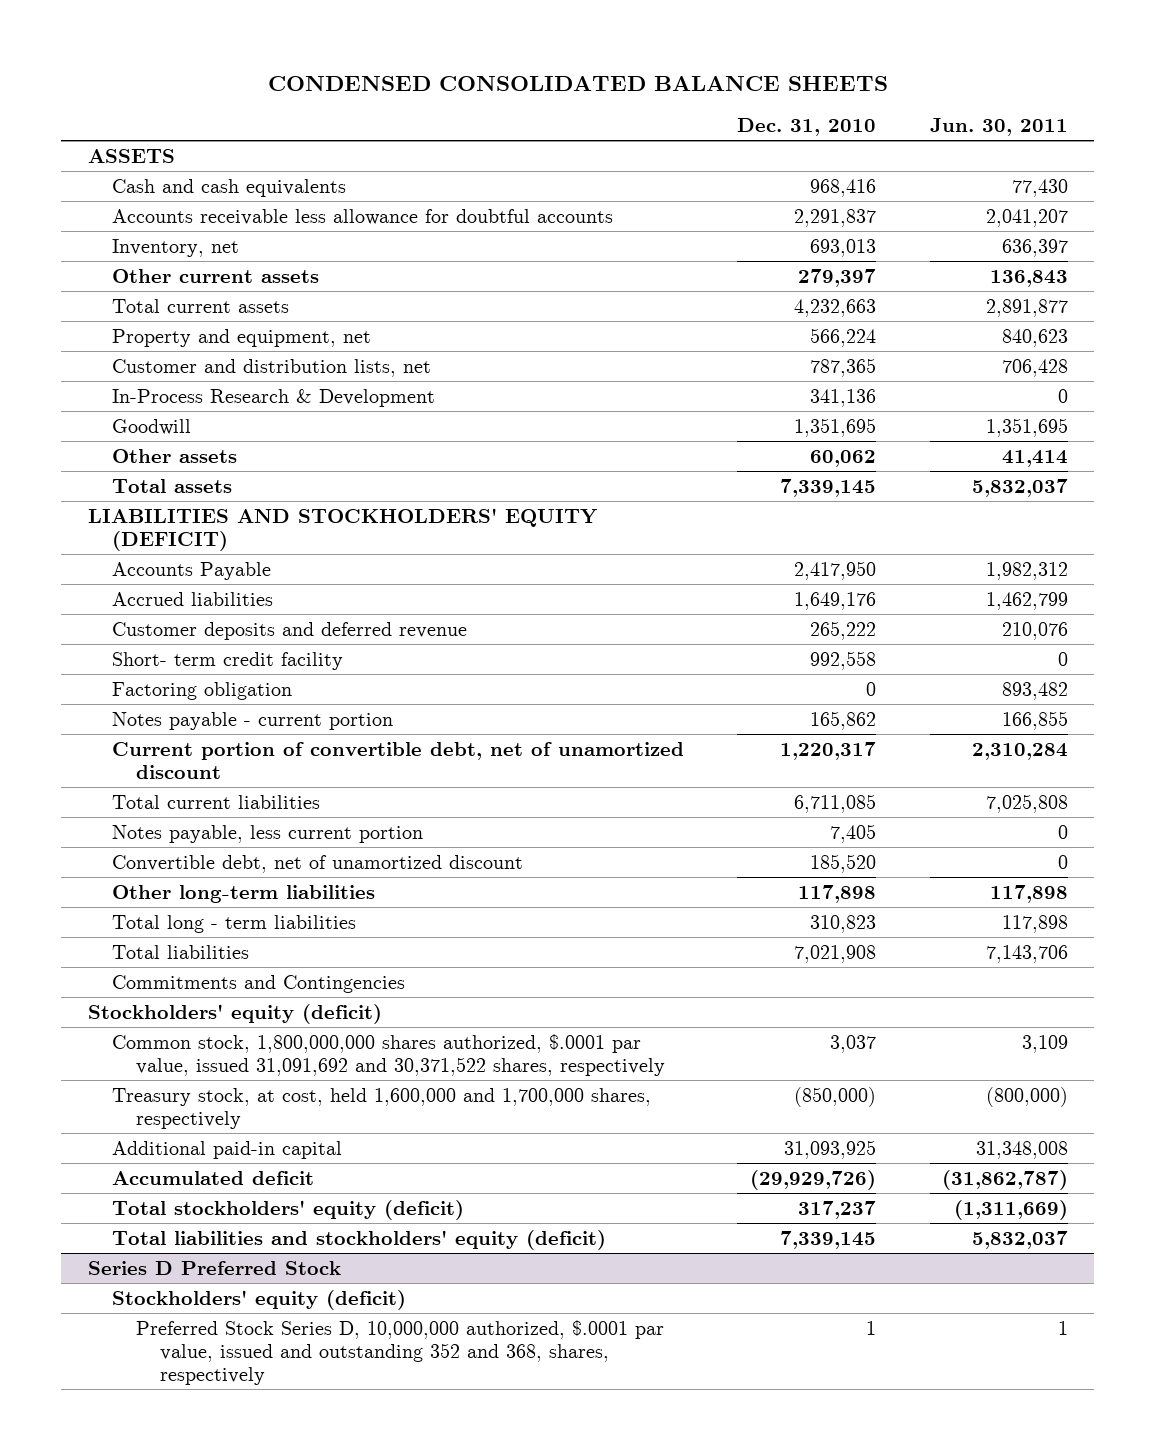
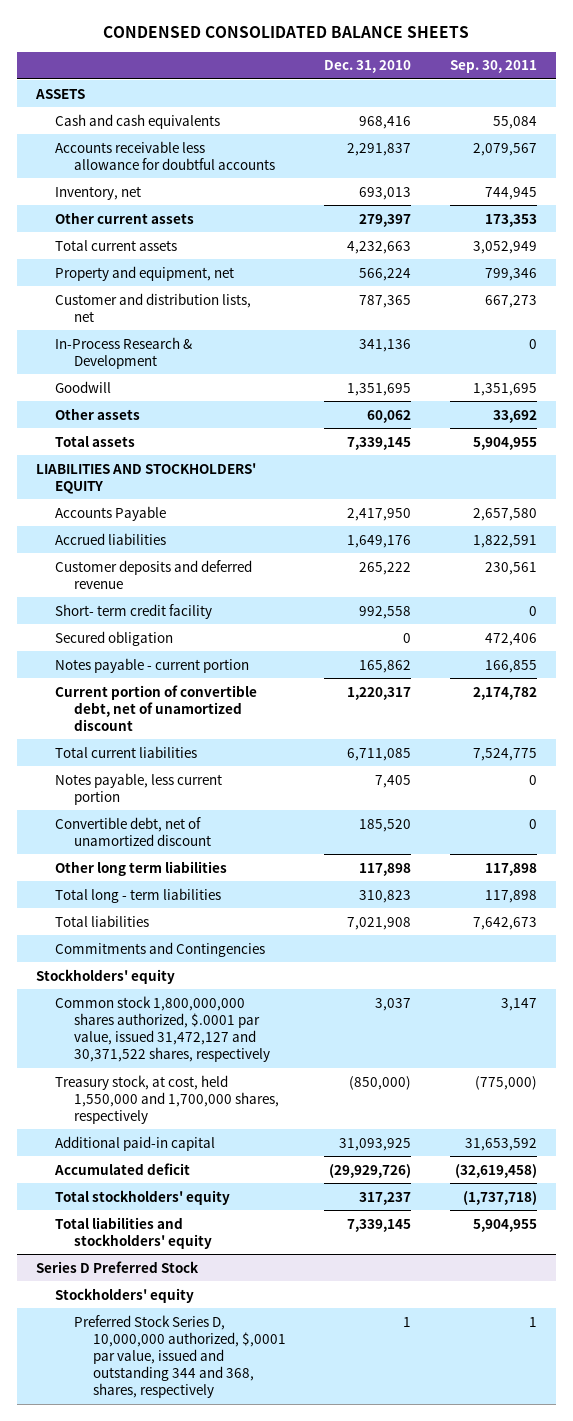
[929,117,1068,136] Jun. 30, 2011 -> none
none -> [449,60,537,74] Sep. 30, 2011
[87,507,597,551] LIABILITIES AND STOCKHOLDERS' EQUITY (DEFICIT) -> [36,462,257,494] LIABILITIES AND STOCKHOLDERS' EQUITY
[111,681,292,700] Factoring obligation -> [55,630,174,646] Secured obligation
[111,884,375,903] Other long-term liabilities -> [55,860,228,876] Other long term liabilities
[87,1003,382,1024] Stockholders' equity (deficit) -> [36,968,176,984] Stockholders' equity
[111,1033,665,1076] Common stock, 1,800,000,000 shares authorized, $.0001 par value, issued 31,091,692 and 30,371,522 shares, respectively -> [55,995,271,1062] Common stock 1,800,000,000 shares authorized, $.0001 par value, issued 31,472,127 and 30,371,522 shares, respectively
[111,1087,651,1129] Treasury stock, at cost, held 1,600,000 and 1,700,000 shares, respectively -> [55,1074,280,1124] Treasury stock, at cost, held 1,550,000 and 1,700,000 shares, respectively
[111,1199,464,1220] Total stockholders' equity (deficit) -> [55,1189,231,1205] Total stockholders' equity
[111,1229,606,1250] Total liabilities and stockholders' equity (deficit) -> [55,1216,213,1249] Total liabilities and stockholders' equity
[111,1289,406,1310] Stockholders' equity (deficit) -> [55,1287,195,1303] Stockholders' equity
[135,1319,664,1385] Preferred Stock Series D, 10,000,000 authorized, $.0001 par value, issued and outstanding 352 and 368, shares, respectively -> [74,1314,287,1399] Preferred Stock Series D, 10,000,000 authorized, $,0001 par value, issued and outstanding 344 and 368, shares, respectively

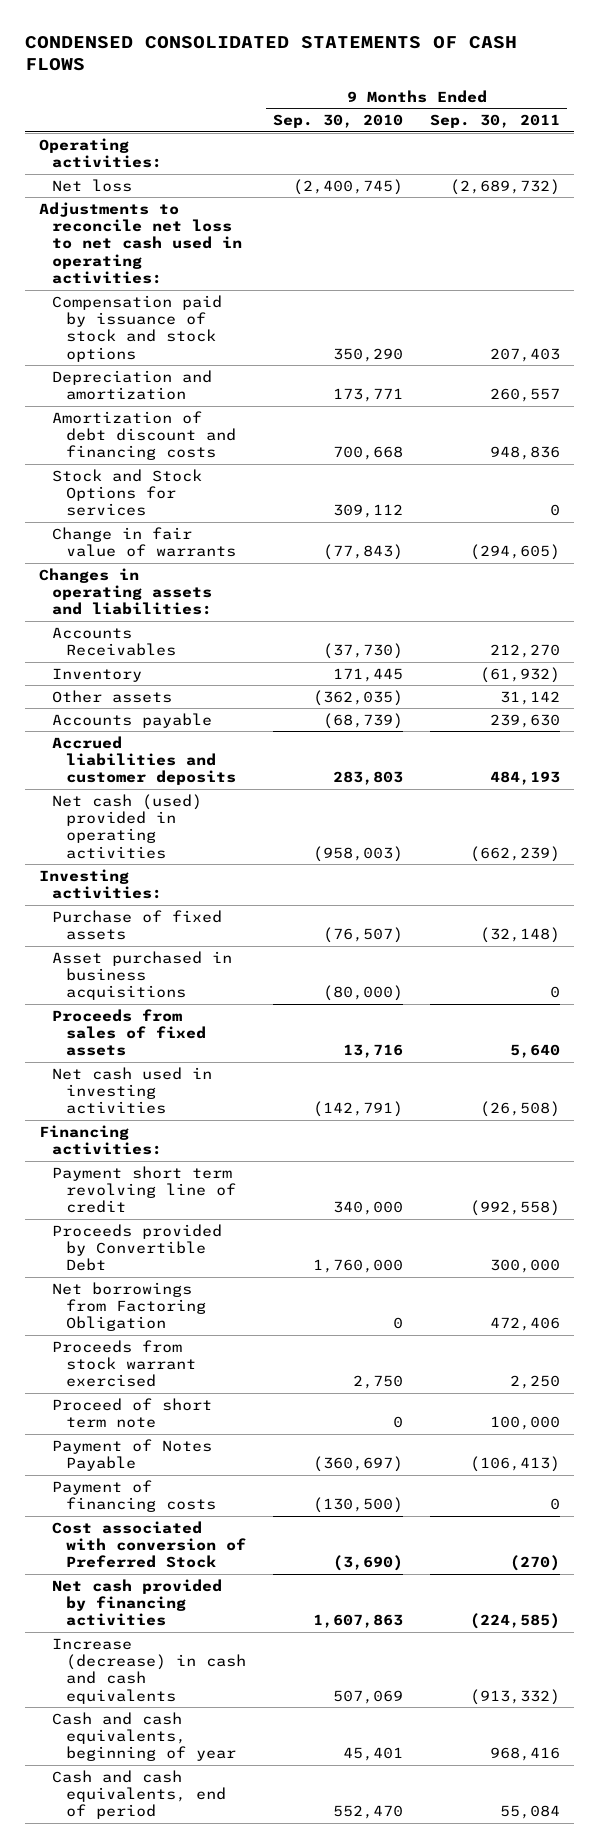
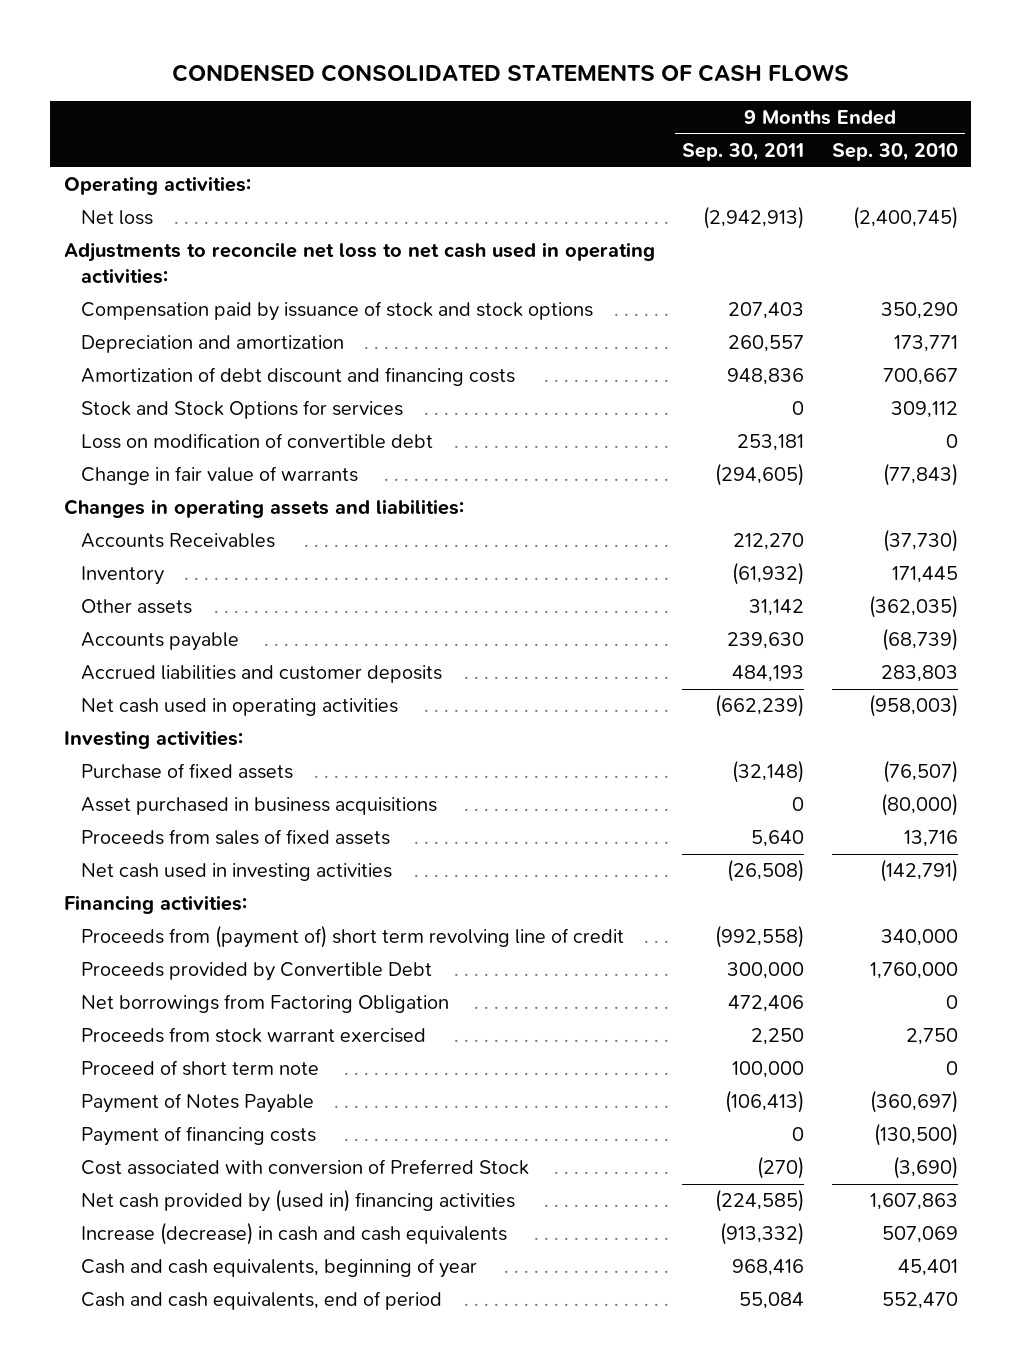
[450,178,561,195] (2,689,732) -> [703,206,805,230] (2,942,913)
[333,446,404,461] 700,668 -> [882,368,958,386] 700,667
none -> [80,433,433,450] Loss on modification of convertible debt
[52,793,203,859] Net cash (used) provided in operating activities -> [80,698,398,717] Net cash used in operating activities
[52,1165,236,1214] Payment short term revolving line of credit -> [80,925,624,949] Proceeds from (payment of) short term revolving line of credit
[52,1578,223,1627] Net cash provided by financing activities -> [80,1189,515,1213] Net cash provided by (used in) financing activities

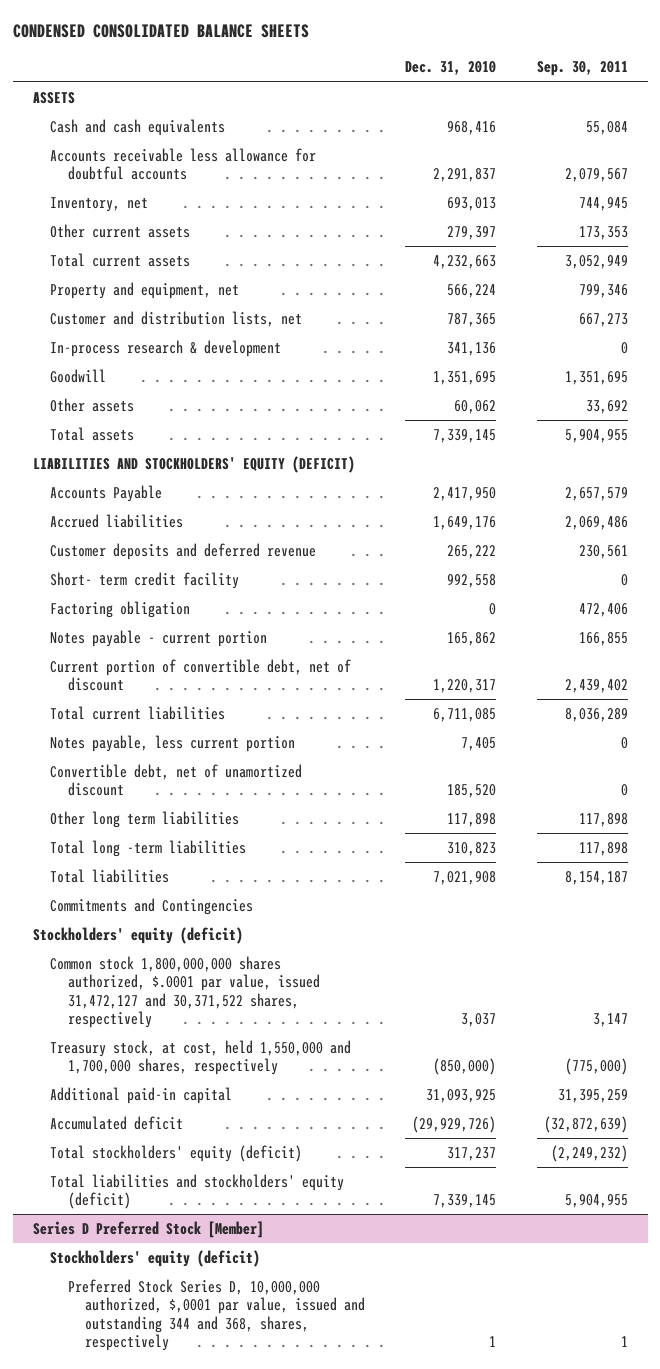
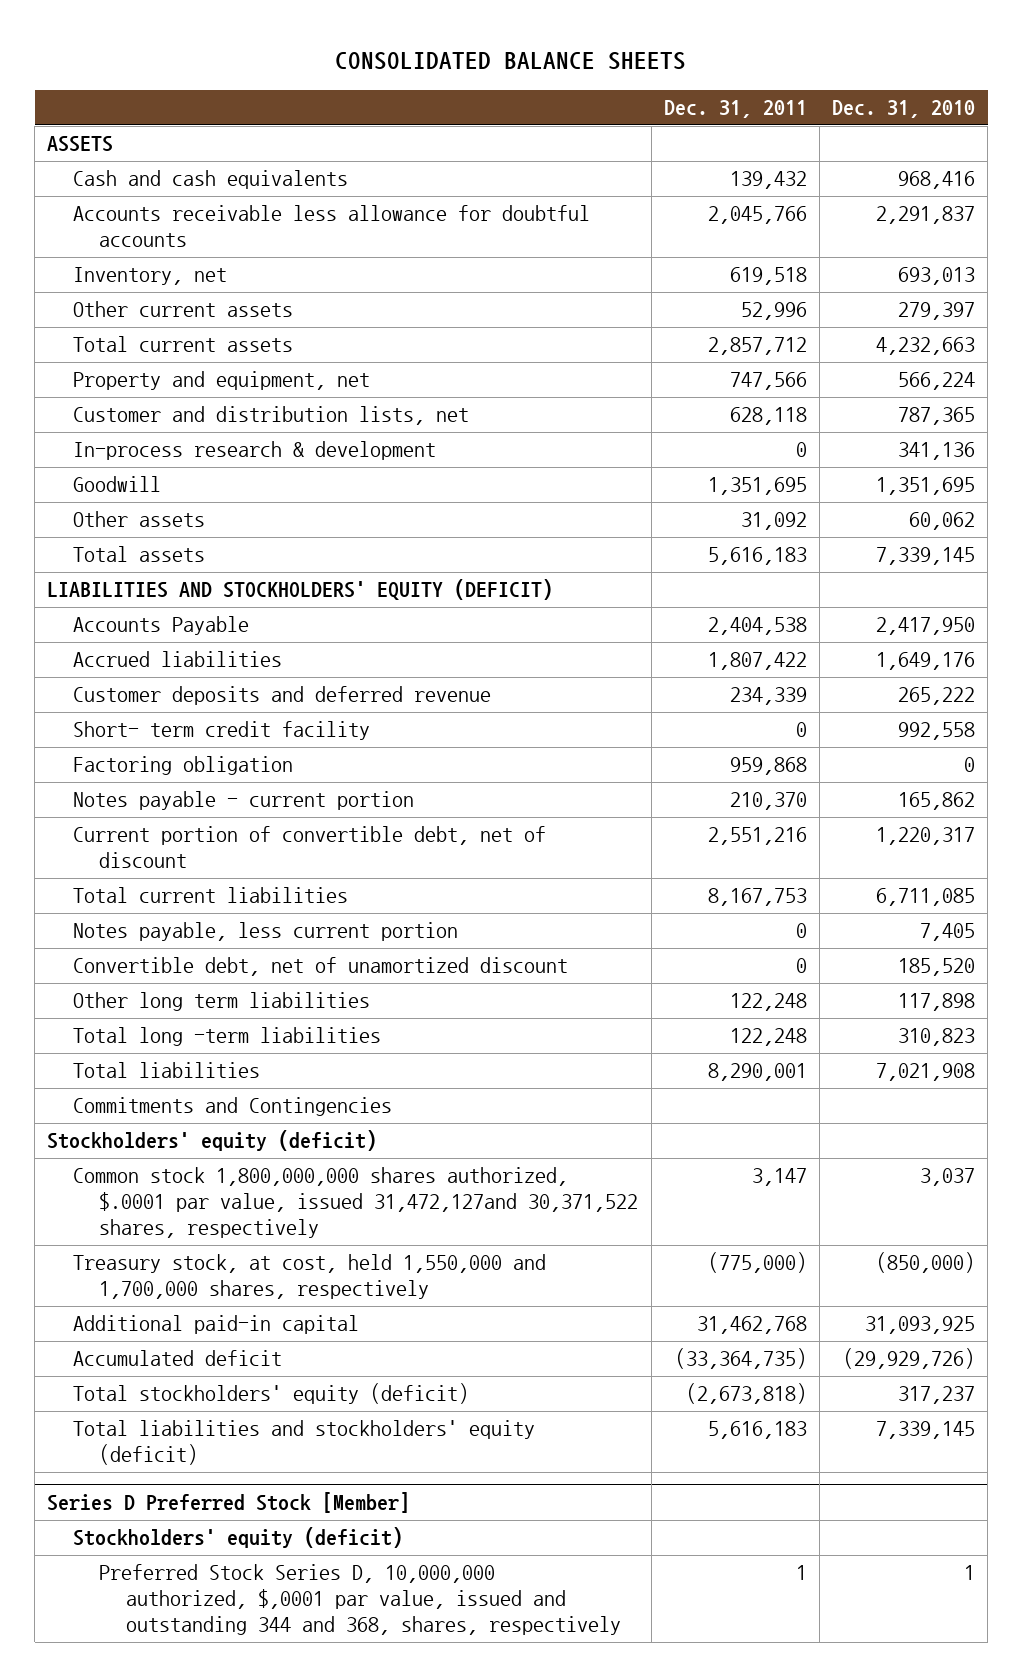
[12,23,309,38] CONDENSED CONSOLIDATED BALANCE SHEETS -> [335,52,687,71] CONSOLIDATED BALANCE SHEETS
[536,61,628,77] Sep. 30, 2011 -> none
none -> [663,99,807,118] Dec. 31, 2011
[50,956,320,1028] Common stock 1,800,000,000 shares authorized, $.0001 par value, issued 31,472,127 and 30,371,522 shares, respectively -> [73,1167,639,1238] Common stock 1,800,000,000 shares authorized, $.0001 par value, issued 31,472,127and 30,371,522 shares, respectively

